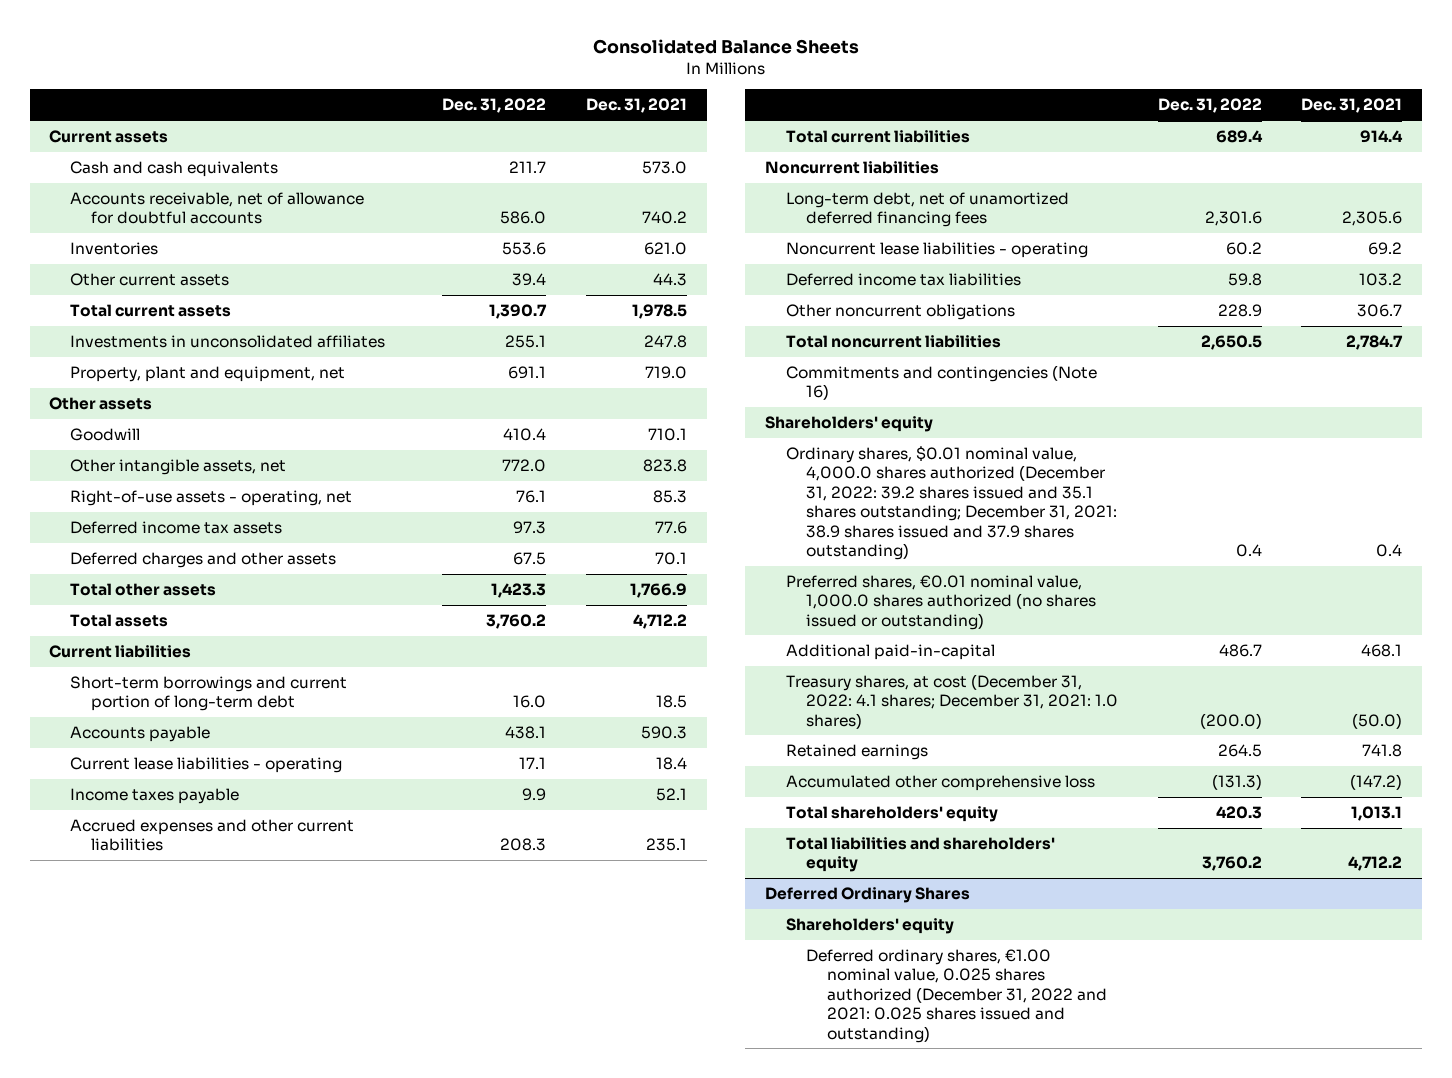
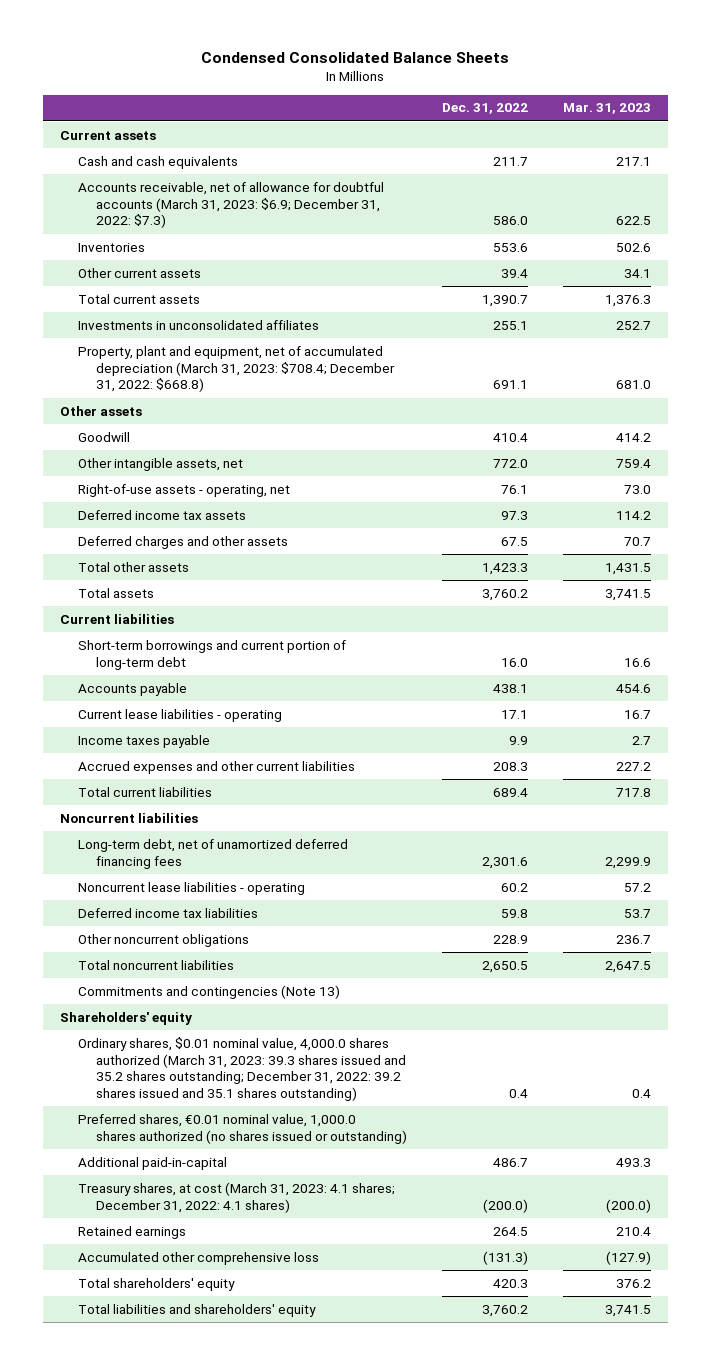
[592,39,859,55] Consolidated Balance Sheets -> [201,52,510,64] Condensed Consolidated Balance Sheets
[585,98,687,114] Dec. 31, 2021 -> none
none -> [562,103,651,115] Mar. 31, 2023
[70,191,365,225] Accounts receivable, net of allowance for doubtful accounts -> [77,181,384,229] Accounts receivable, net of allowance for doubtful accounts (March 31, 2023: $6.9; December 31, 2022: $7.3)
[70,365,346,382] Property, plant and equipment, net -> [77,345,395,393] Property, plant and equipment, net of accumulated depreciation (March 31, 2023: $708.4; December 31, 2022: $668.8)
[785,364,1097,401] Commitments and contingencies (Note 16) -> [77,984,340,999] Commitments and contingencies (Note 13)
[785,445,1118,561] Ordinary shares, $0.01 nominal value, 4,000.0 shares authorized (December 31, 2022: 39.2 shares issued and 35.1 shares outstanding; December 31, 2021: 38.9 shares issued and 37.9 shares outstanding) -> [77,1036,406,1102] Ordinary shares, $0.01 nominal value, 4,000.0 shares authorized (March 31, 2023: 39.3 shares issued and 35.2 shares outstanding; December 31, 2022: 39.2 shares issued and 35.1 shares outstanding)
[785,673,1119,729] Treasury shares, at cost (December 31, 2022: 4.1 shares; December 31, 2021: 1.0 shares) -> [77,1181,395,1213] Treasury shares, at cost (March 31, 2023: 4.1 shares; December 31, 2022: 4.1 shares)
[764,886,970,903] Deferred Ordinary Shares -> none
[785,917,954,934] Shareholders' equity -> none
[806,948,1107,1043] Deferred ordinary shares, €1.00 nominal value, 0.025 shares authorized (December 31, 2022 and 2021: 0.025 shares issued and outstanding) -> none

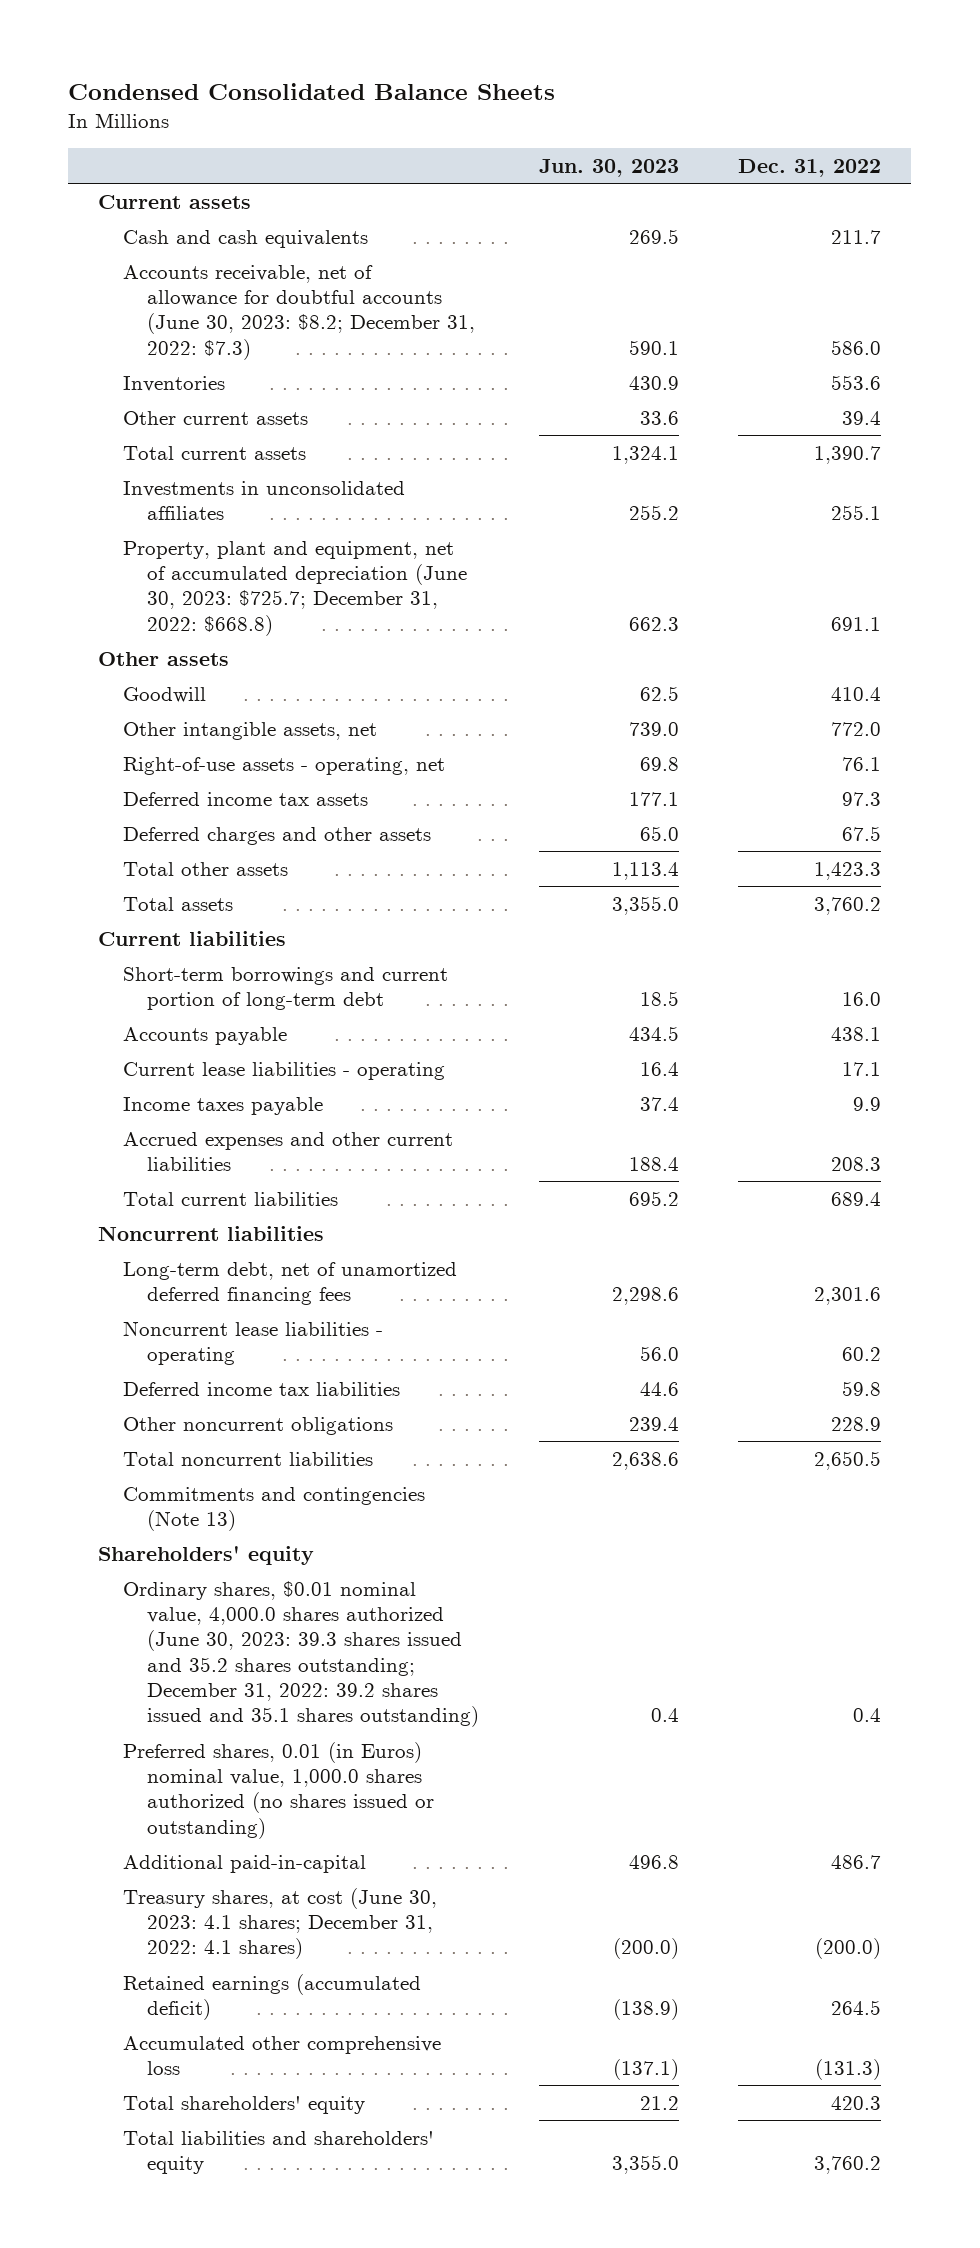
[562,103,651,115] Mar. 31, 2023 -> none
none -> [538,159,679,178] Jun. 30, 2023
[77,181,384,229] Accounts receivable, net of allowance for doubtful accounts (March 31, 2023: $6.9; December 31, 2022: $7.3) -> [122,264,476,360] Accounts receivable, net of allowance for doubtful accounts (June 30, 2023: $8.2; December 31, 2022: $7.3)
[77,345,395,393] Property, plant and equipment, net of accumulated depreciation (March 31, 2023: $708.4; December 31, 2022: $668.8) -> [122,540,468,636] Property, plant and equipment, net of accumulated depreciation (June 30, 2023: $725.7; December 31, 2022: $668.8)
[77,1036,406,1102] Ordinary shares, $0.01 nominal value, 4,000.0 shares authorized (March 31, 2023: 39.3 shares issued and 35.2 shares outstanding; December 31, 2022: 39.2 shares issued and 35.1 shares outstanding) -> [122,1580,480,1728] Ordinary shares, $0.01 nominal value, 4,000.0 shares authorized (June 30, 2023: 39.3 shares issued and 35.2 shares outstanding; December 31, 2022: 39.2 shares issued and 35.1 shares outstanding)
[77,1113,407,1144] Preferred shares, €0.01 nominal value, 1,000.0 shares authorized (no shares issued or outstanding) -> [122,1741,435,1839] Preferred shares, 0.01 (in Euros) nominal value, 1,000.0 shares authorized (no shares issued or outstanding)
[77,1181,395,1213] Treasury shares, at cost (March 31, 2023: 4.1 shares; December 31, 2022: 4.1 shares) -> [122,1887,437,1960] Treasury shares, at cost (June 30, 2023: 4.1 shares; December 31, 2022: 4.1 shares)
[77,1225,186,1239] Retained earnings -> [122,1973,421,2020] Retained earnings (accumulated deficit)

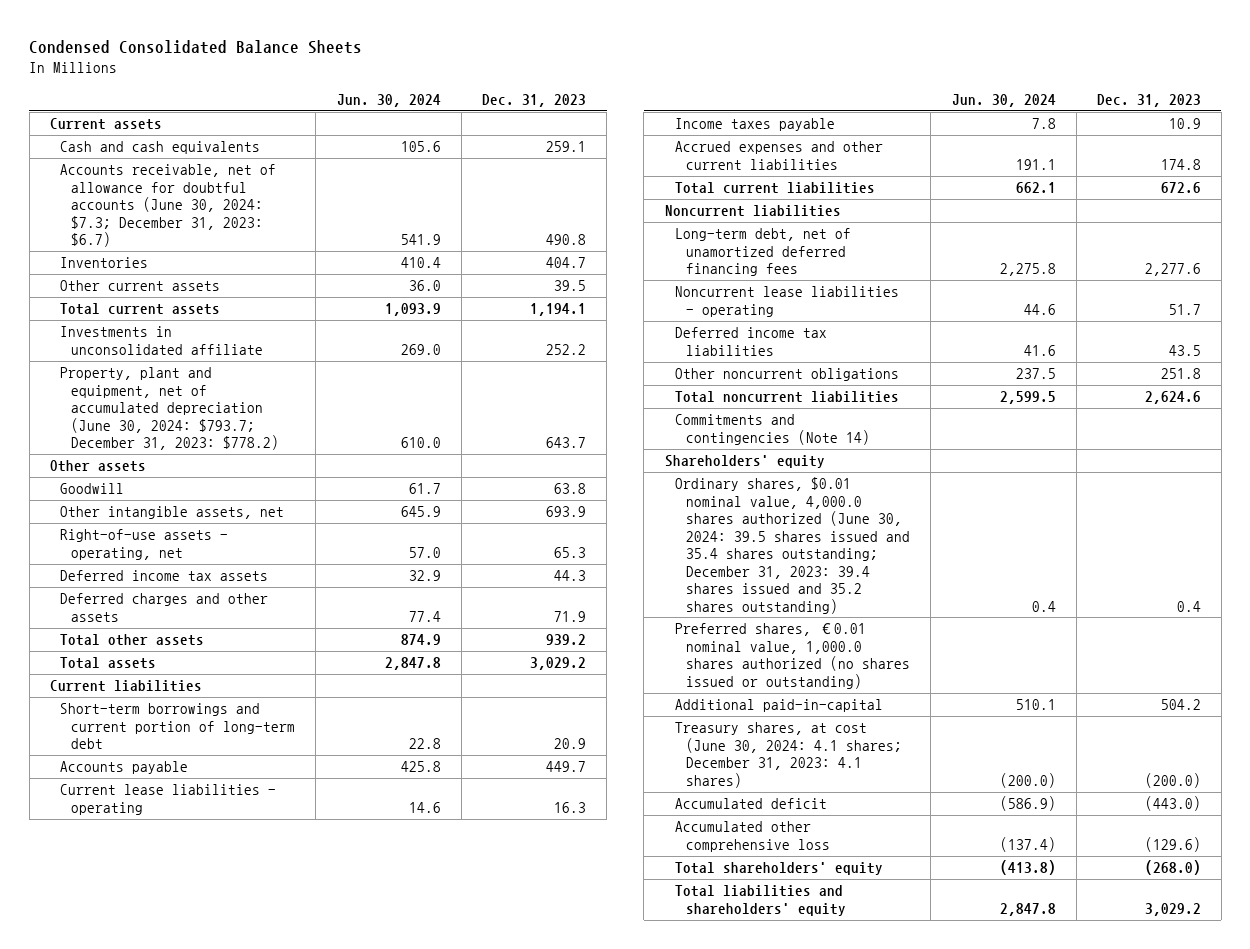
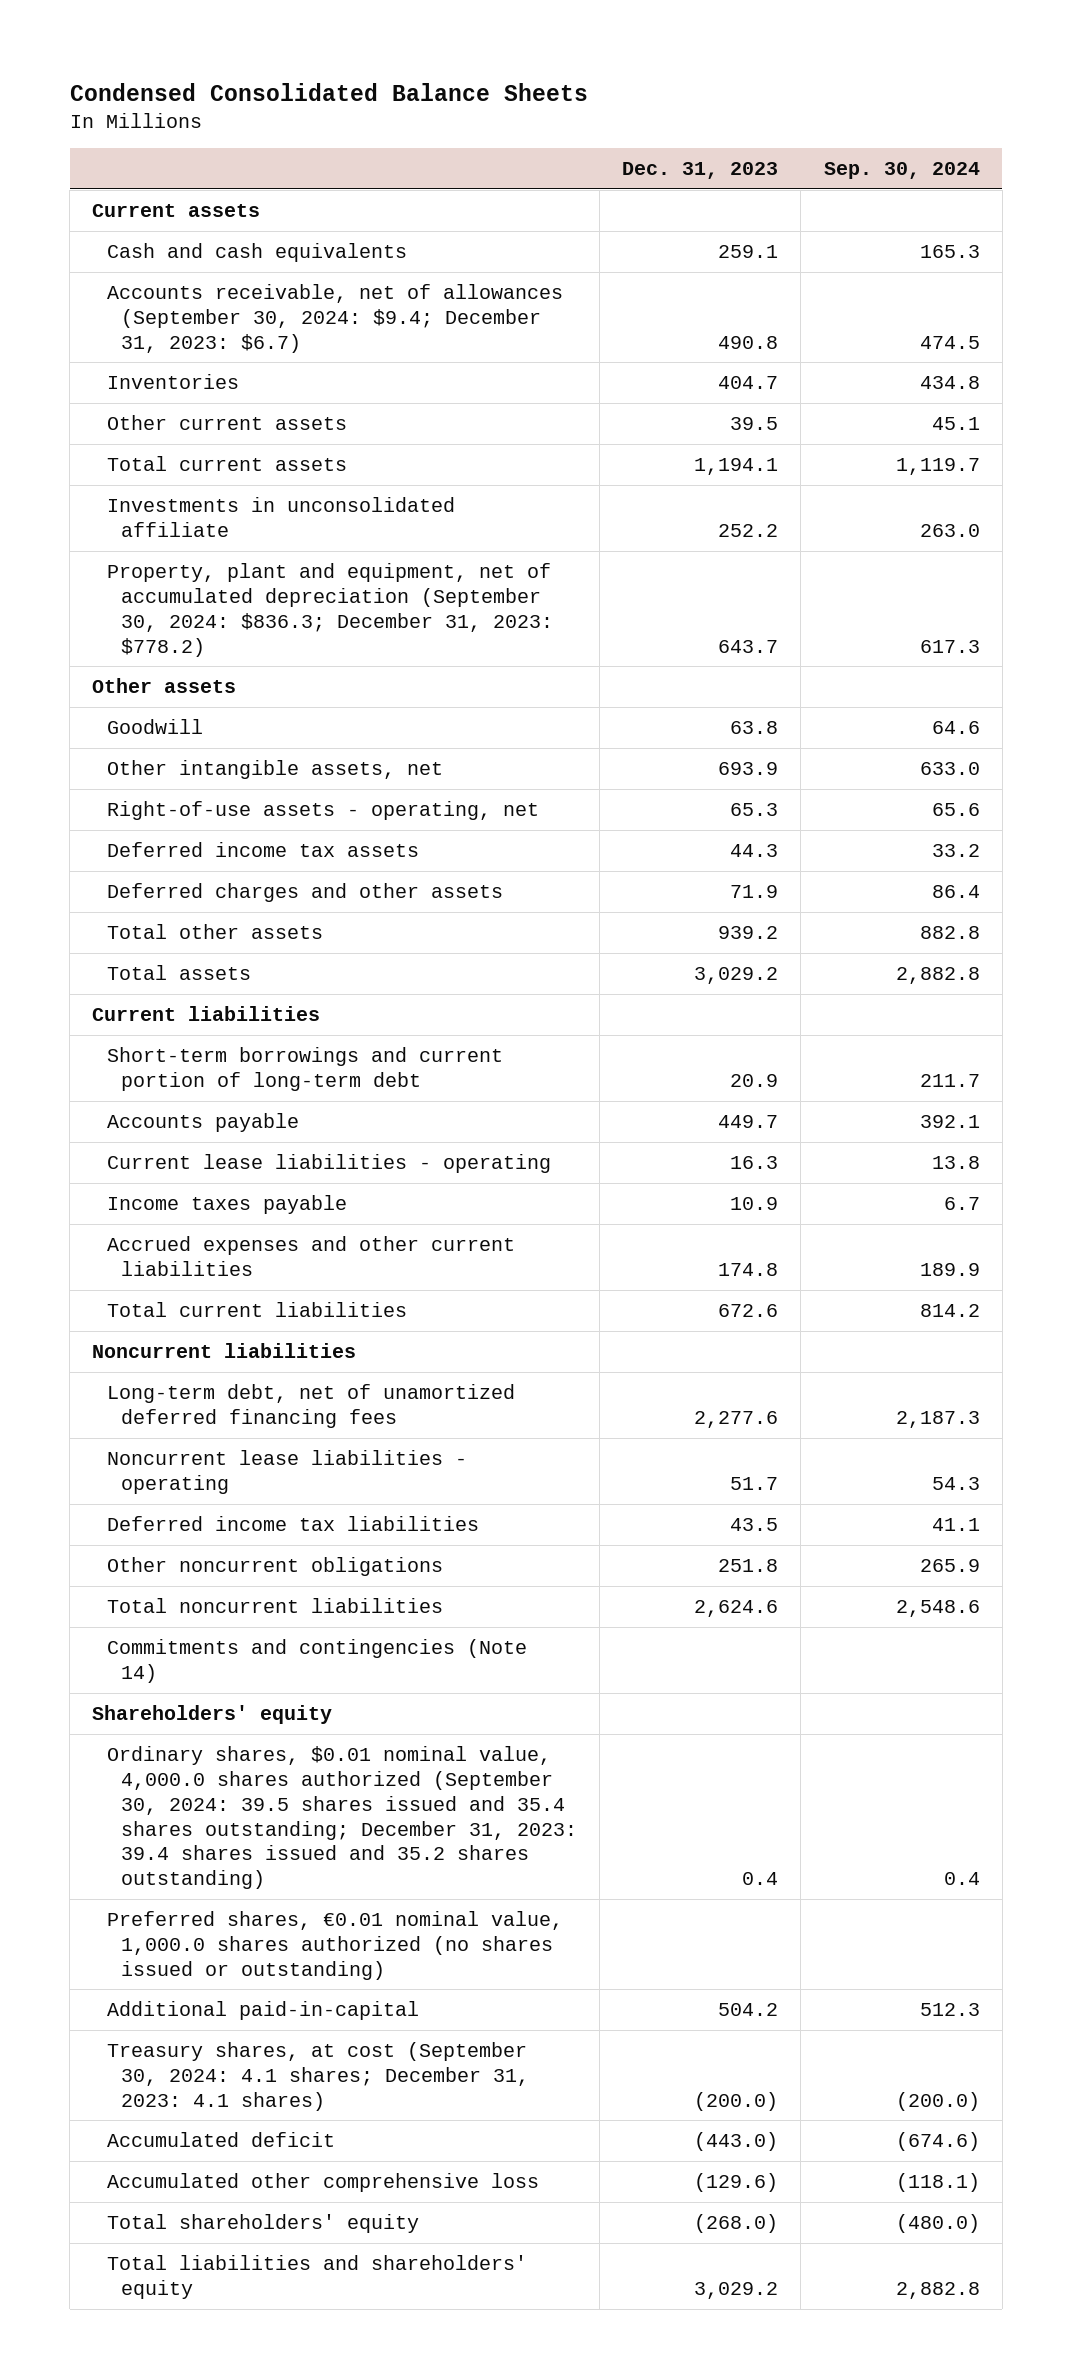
[336,93,441,107] Jun. 30, 2024 -> none
none -> [823,162,980,180] Sep. 30, 2024
[60,164,277,248] Accounts receivable, net of allowance for doubtful accounts (June 30, 2024: $7.3; December 31, 2023: $6.7) -> [106,283,563,353] Accounts receivable, net of allowances (September 30, 2024: $9.4; December 31, 2023: $6.7)
[60,367,280,451] Property, plant and equipment, net of accumulated depreciation (June 30, 2024: $793.7; December 31, 2023: $778.2) -> [106,562,554,657] Property, plant and equipment, net of accumulated depreciation (September 30, 2024: $836.3; December 31, 2023: $778.2)
[675,477,911,614] Ordinary shares, $0.01 nominal value, 4,000.0 shares authorized (June 30, 2024: 39.5 shares issued and 35.4 shares outstanding; December 31, 2023: 39.4 shares issued and 35.2 shares outstanding) -> [106,1745,578,1890] Ordinary shares, $0.01 nominal value, 4,000.0 shares authorized (September 30, 2024: 39.5 shares issued and 35.4 shares outstanding; December 31, 2023: 39.4 shares issued and 35.2 shares outstanding)
[675,722,903,788] Treasury shares, at cost (June 30, 2024: 4.1 shares; December 31, 2023: 4.1 shares) -> [106,2041,530,2111] Treasury shares, at cost (September 30, 2024: 4.1 shares; December 31, 2023: 4.1 shares)

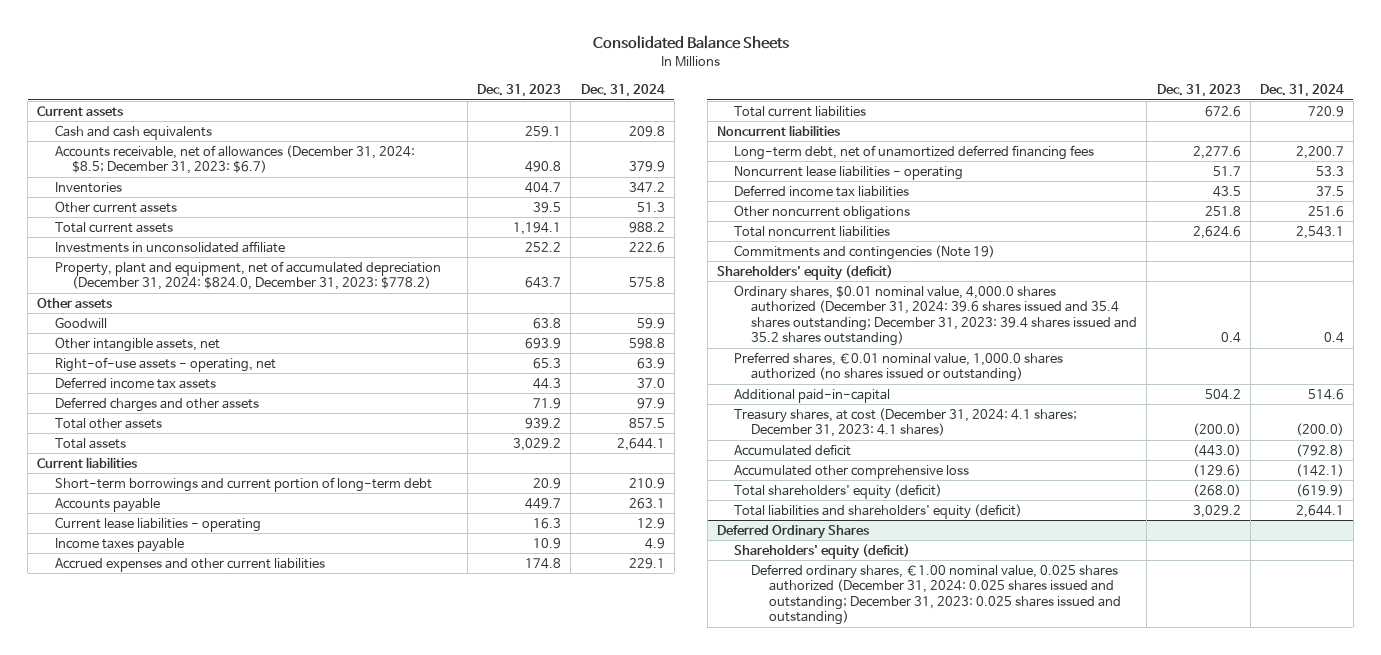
[69,82,588,101] Condensed Consolidated Balance Sheets -> [592,35,789,50] Consolidated Balance Sheets
[823,162,980,180] Sep. 30, 2024 -> none
none -> [580,84,665,98] Dec. 31, 2024
[106,283,563,353] Accounts receivable, net of allowances (September 30, 2024: $9.4; December 31, 2023: $6.7) -> [54,144,415,175] Accounts receivable, net of allowances (December 31, 2024: $8.5; December 31, 2023: $6.7)
[106,562,554,657] Property, plant and equipment, net of accumulated depreciation (September 30, 2024: $836.3; December 31, 2023: $778.2) -> [54,260,441,291] Property, plant and equipment, net of accumulated depreciation (December 31, 2024: $824.0, December 31, 2023: $778.2)
[106,1638,527,1683] Commitments and contingencies (Note 14) -> [734,244,996,260] Commitments and contingencies (Note 19)
[92,1704,333,1724] Shareholders' equity -> [716,264,893,280] Shareholders' equity (deficit)
[106,1745,578,1890] Ordinary shares, $0.01 nominal value, 4,000.0 shares authorized (September 30, 2024: 39.5 shares issued and 35.4 shares outstanding; December 31, 2023: 39.4 shares issued and 35.2 shares outstanding) -> [734,284,1138,347] Ordinary shares, $0.01 nominal value, 4,000.0 shares authorized (December 31, 2024: 39.6 shares issued and 35.4 shares outstanding; December 31, 2023: 39.4 shares issued and 35.2 shares outstanding)
[106,2041,530,2111] Treasury shares, at cost (September 30, 2024: 4.1 shares; December 31, 2023: 4.1 shares) -> [734,407,1078,438] Treasury shares, at cost (December 31, 2024: 4.1 shares; December 31, 2023: 4.1 shares)
[106,2213,419,2233] Total shareholders' equity -> [734,483,943,499] Total shareholders' equity (deficit)
[106,2254,527,2299] Total liabilities and shareholders' equity -> [734,503,1023,519] Total liabilities and shareholders' equity (deficit)
none -> [716,524,869,539] Deferred Ordinary Shares
none -> [734,543,911,559] Shareholders' equity (deficit)
none -> [751,563,1121,626] Deferred ordinary shares, €1.00 nominal value, 0.025 shares authorized (December 31, 2024: 0.025 shares issued and outstanding; December 31, 2023: 0.025 shares issued and outstanding)

